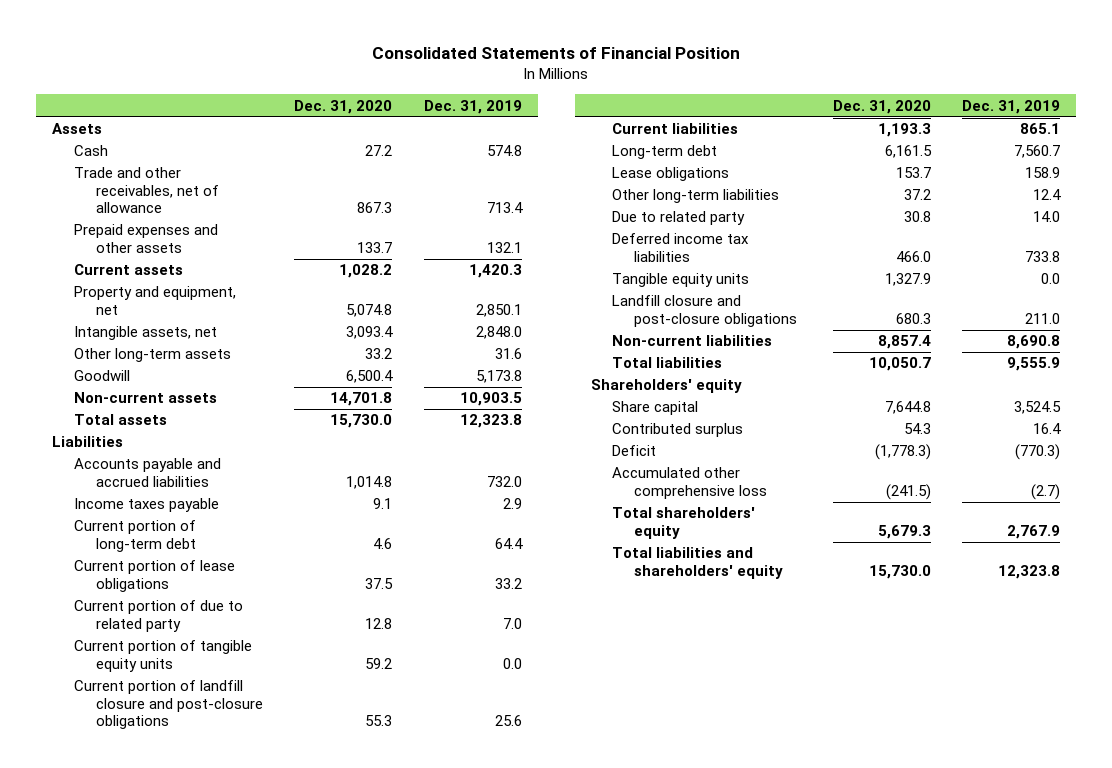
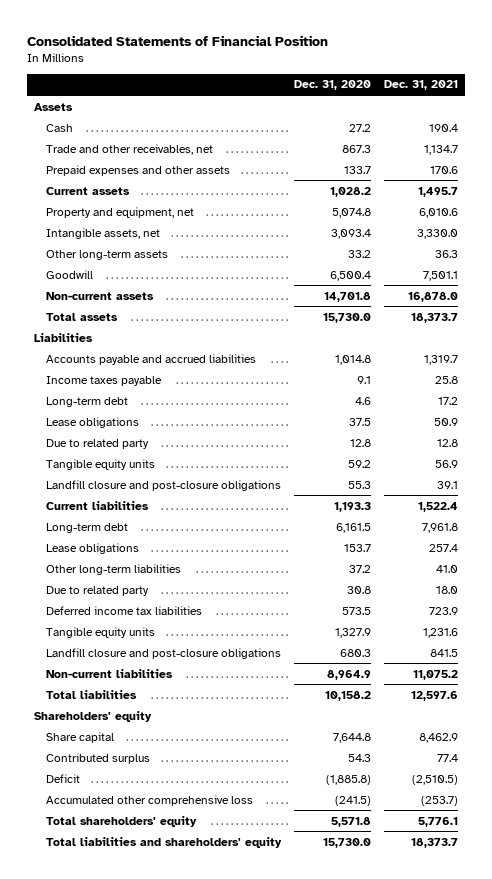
[423,99,522,114] Dec. 31, 2019 -> none
none -> [384,80,459,91] Dec. 31, 2021
[73,167,219,214] Trade and other receivables, net of allowance -> [46,143,214,155] Trade and other receivables, net
[73,520,196,552] Current portion of long-term debt -> [46,396,129,407] Long-term debt
[73,560,235,592] Current portion of lease obligations -> [46,416,140,428] Lease obligations
[73,600,243,632] Current portion of due to related party -> [46,438,150,449] Due to related party
[73,640,252,672] Current portion of tangible equity units -> [46,458,156,470] Tangible equity units
[73,680,263,730] Current portion of landfill closure and post-closure obligations -> [46,479,282,491] Landfill closure and post-closure obligations
[895,250,931,262] 466.0 -> [342,606,372,615] 573.5
[877,335,931,350] 8,857.4 -> [327,669,372,680] 8,964.9
[868,357,931,372] 10,050.7 -> [325,690,372,701] 10,158.2
[874,444,931,461] (1,778.3) -> [326,774,372,785] (1,885.8)
[877,524,931,539] 5,679.3 -> [331,816,372,827] 5,571.8

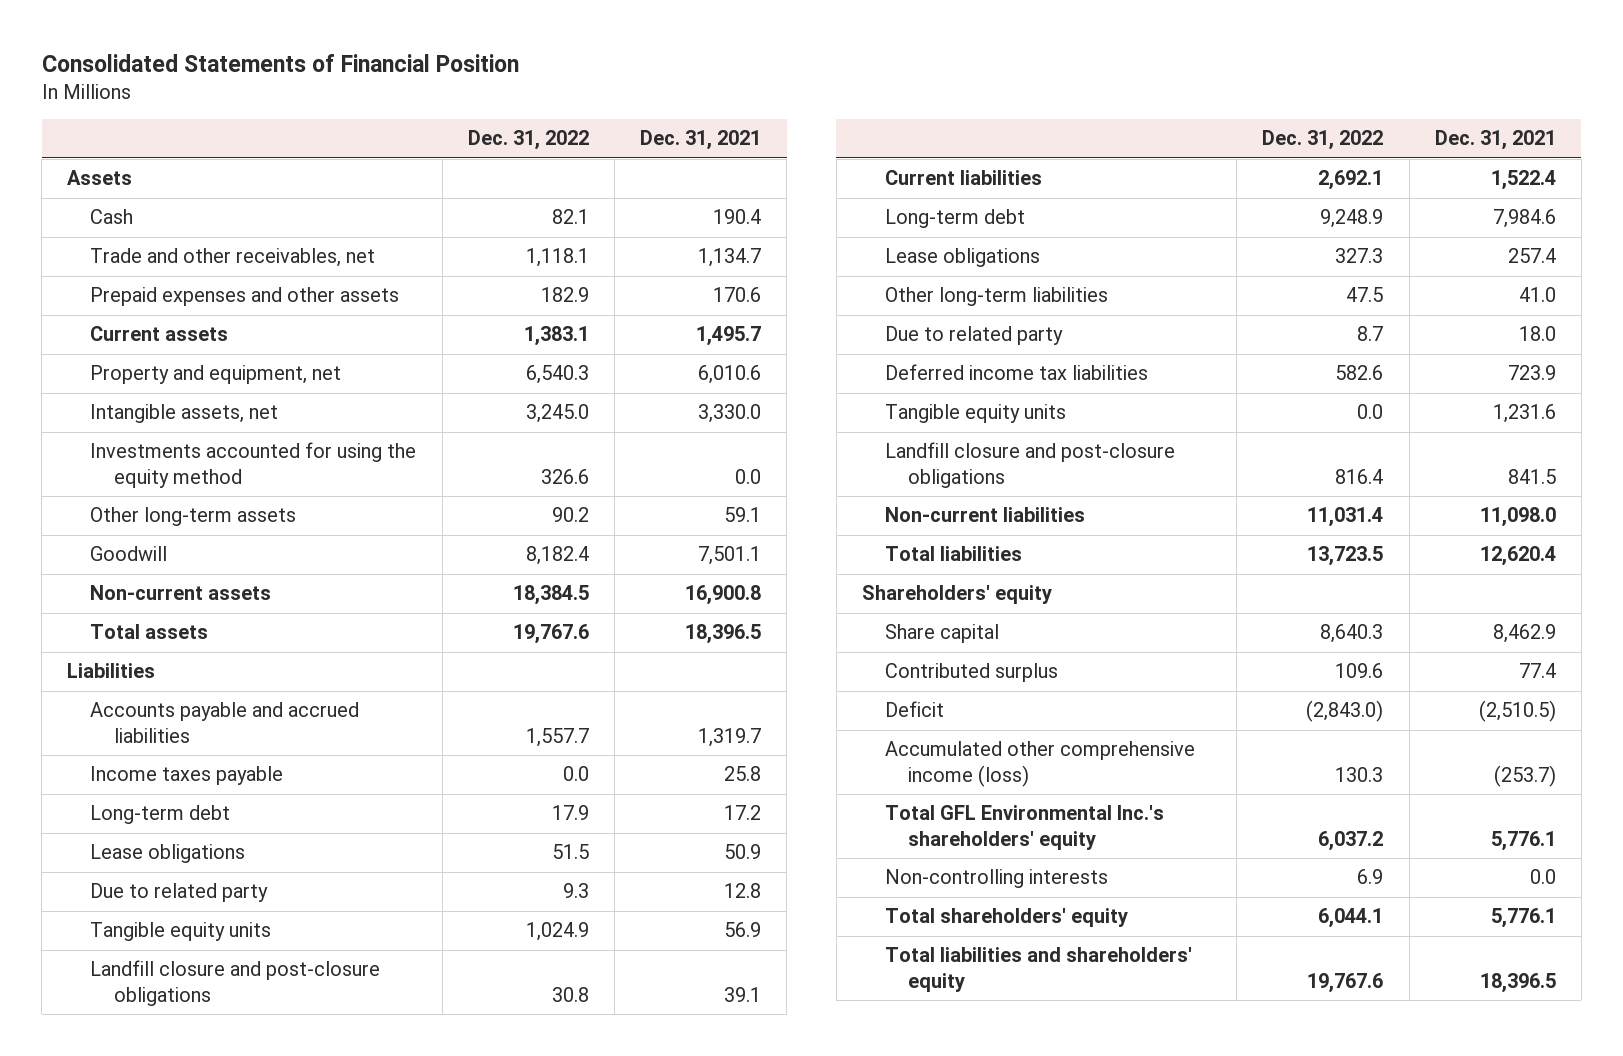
[294,80,372,91] Dec. 31, 2020 -> none
none -> [467,130,589,151] Dec. 31, 2022
none -> [90,442,417,488] Investments accounted for using the equity method
[435,249,459,258] 36.3 -> [724,507,762,523] 59.1
[408,291,459,302] 16,878.0 -> [685,585,762,606] 16,900.8
[411,312,459,323] 18,373.7 -> [685,624,762,645] 18,396.5
[422,522,459,533] 7,961.8 -> [1492,209,1556,229] 7,984.6
[413,669,459,680] 11,075.2 -> [1479,507,1556,528] 11,098.0
[411,690,459,701] 12,597.6 -> [1479,546,1556,567] 12,620.4
[46,794,254,806] Accumulated other comprehensive loss -> [885,741,1196,787] Accumulated other comprehensive income (loss)
none -> [885,805,1165,850] Total GFL Environmental Inc.'s shareholders' equity
none -> [885,869,1109,889] Non-controlling interests
[411,837,459,848] 18,373.7 -> [1479,972,1556,993] 18,396.5

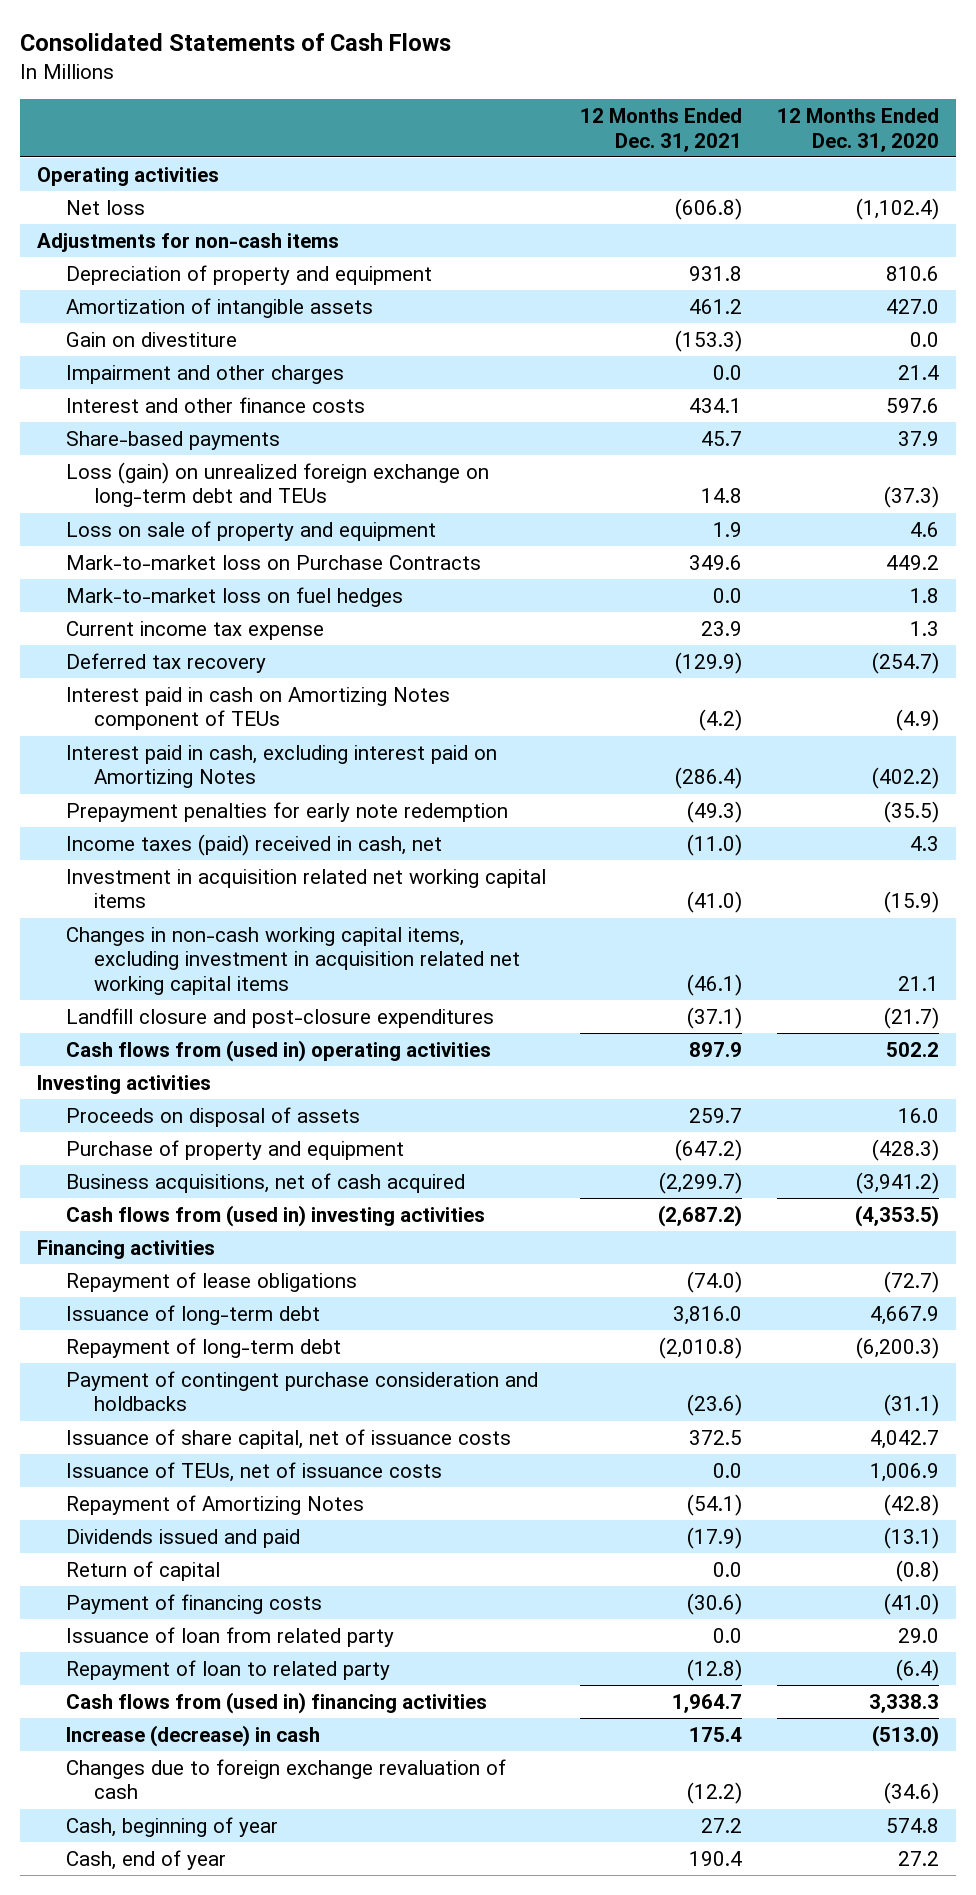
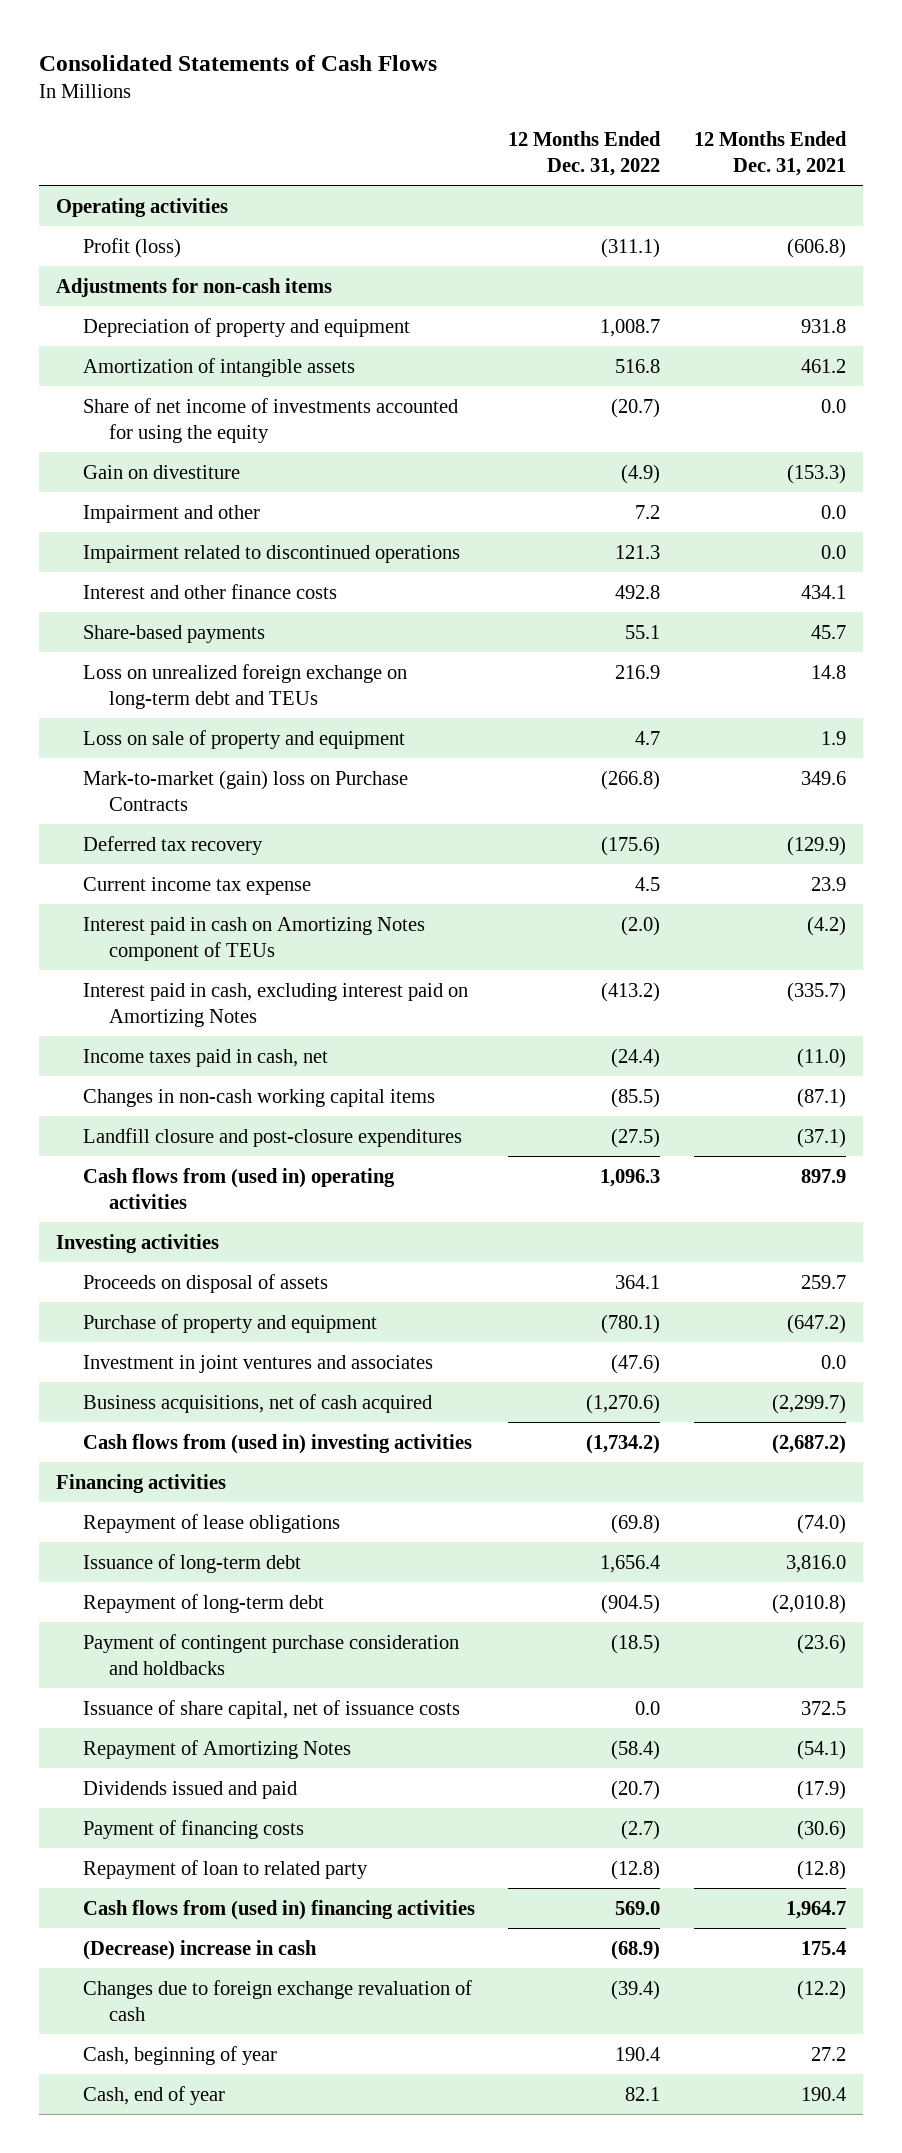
[776,107,939,152] 12 Months Ended Dec. 31, 2020 -> none
none -> [508,130,662,176] 12 Months Ended Dec. 31, 2022
[65,199,145,215] Net loss -> [82,237,181,258] Profit (loss)
none -> [82,397,458,443] Share of net income of investments accounted for using the equity
[65,364,344,384] Impairment and other charges -> [82,504,260,523] Impairment and other
none -> [82,544,460,563] Impairment related to discontinued operations
[65,461,489,508] Loss (gain) on unrealized foreign exchange on long-term debt and TEUs -> [82,663,407,709] Loss on unrealized foreign exchange on long-term debt and TEUs
[65,586,403,607] Mark-to-market loss on fuel hedges -> none
[65,554,481,570] Mark-to-market loss on Purchase Contracts -> [82,769,408,811] Mark-to-market (gain) loss on Purchase Contracts
[65,620,324,640] Current income tax expense -> [82,876,311,895] Current income tax expense
[65,801,508,822] Prepayment penalties for early note redemption -> none
[65,868,546,909] Investment in acquisition related net working capital items -> none
[675,767,743,790] (286.4) -> [786,981,846,1002] (335.7)
[65,833,442,856] Income taxes (paid) received in cash, net -> [82,1048,328,1067] Income taxes paid in cash, net
[65,926,521,996] Changes in non-cash working capital items, excluding investment in acquisition related net working capital items -> [82,1088,435,1107] Changes in non-cash working capital items
[687,974,743,997] (46.1) -> [796,1087,846,1108] (87.1)
none -> [82,1354,433,1373] Investment in joint ventures and associates
[65,1461,442,1482] Issuance of TEUs, net of issuance costs -> none
[65,1560,220,1581] Return of capital -> none
[65,1626,394,1647] Issuance of loan from related party -> none
[65,1724,320,1747] Increase (decrease) in cash -> [82,1939,317,1960] (Decrease) increase in cash

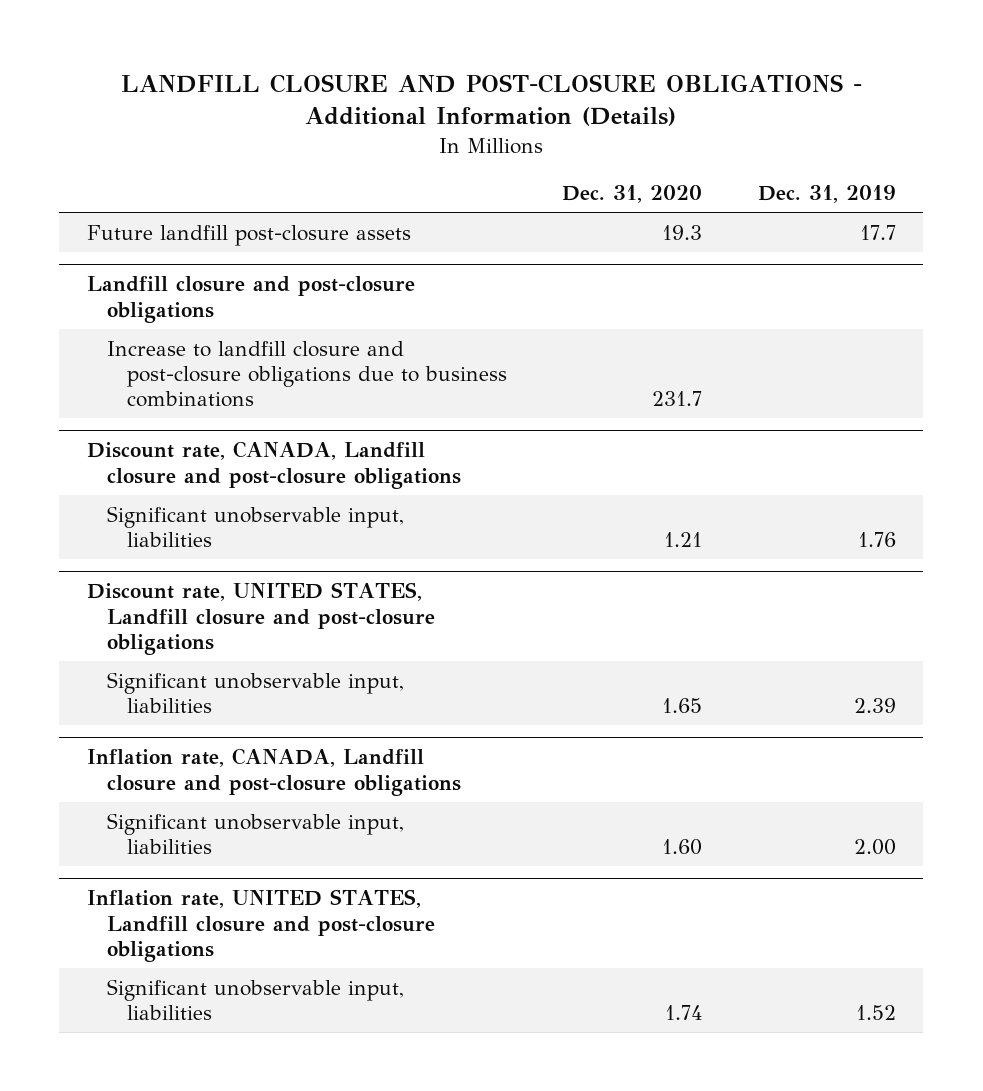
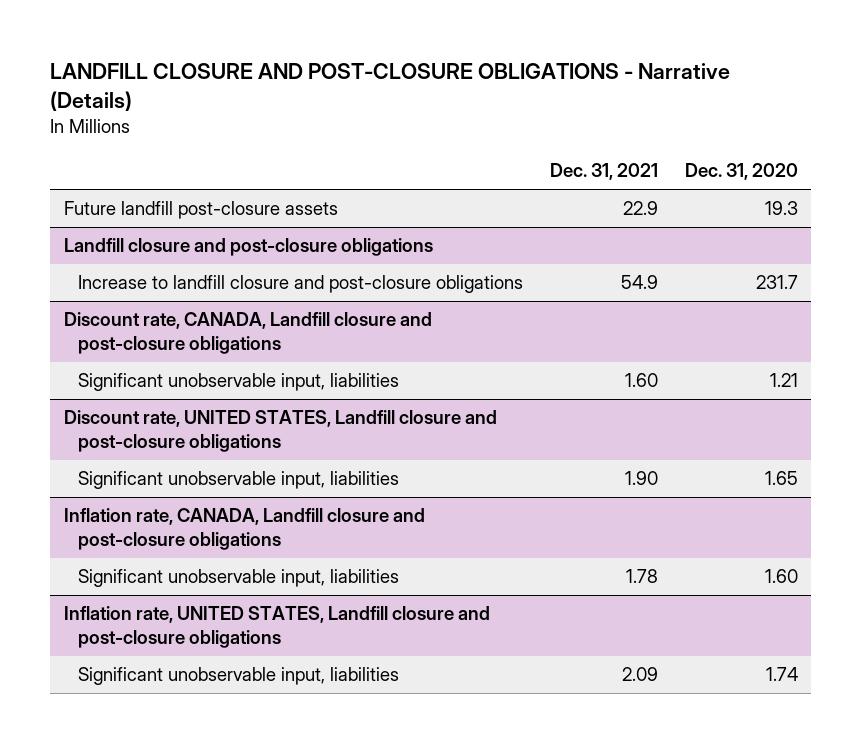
[121,73,863,127] LANDFILL CLOSURE AND POST-CLOSURE OBLIGATIONS - Additional Information (Details) -> [50,63,731,112] LANDFILL CLOSURE AND POST-CLOSURE OBLIGATIONS - Narrative (Details)
[757,185,896,204] Dec. 31, 2019 -> none
none -> [549,163,658,181] Dec. 31, 2021
[106,340,507,408] Increase to landfill closure and post-closure obligations due to business combinations -> [77,275,523,294] Increase to landfill closure and post-closure obligations

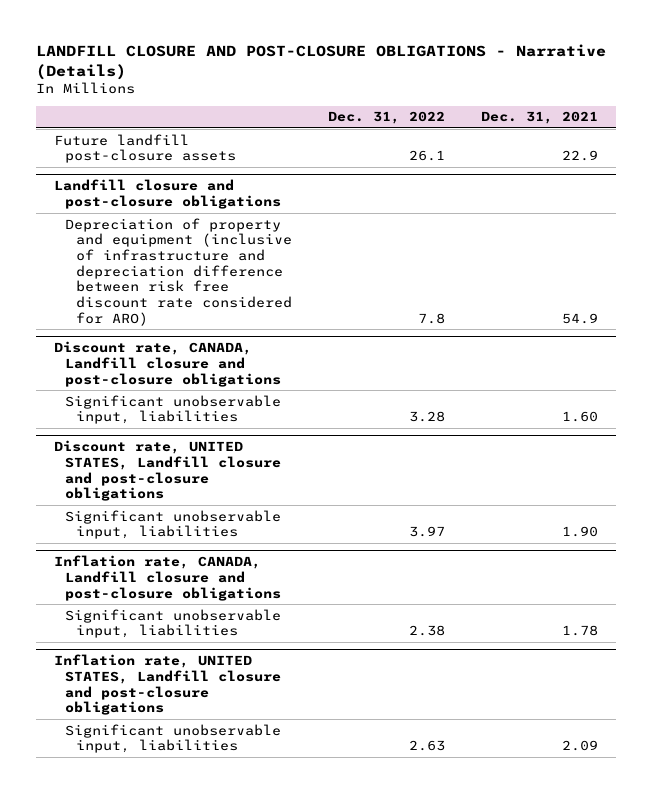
[684,163,798,181] Dec. 31, 2020 -> none
none -> [328,111,446,125] Dec. 31, 2022
[77,275,523,294] Increase to landfill closure and post-closure obligations -> [65,217,293,326] Depreciation of property and equipment (inclusive of infrastructure and depreciation difference between risk free discount rate considered for ARO)

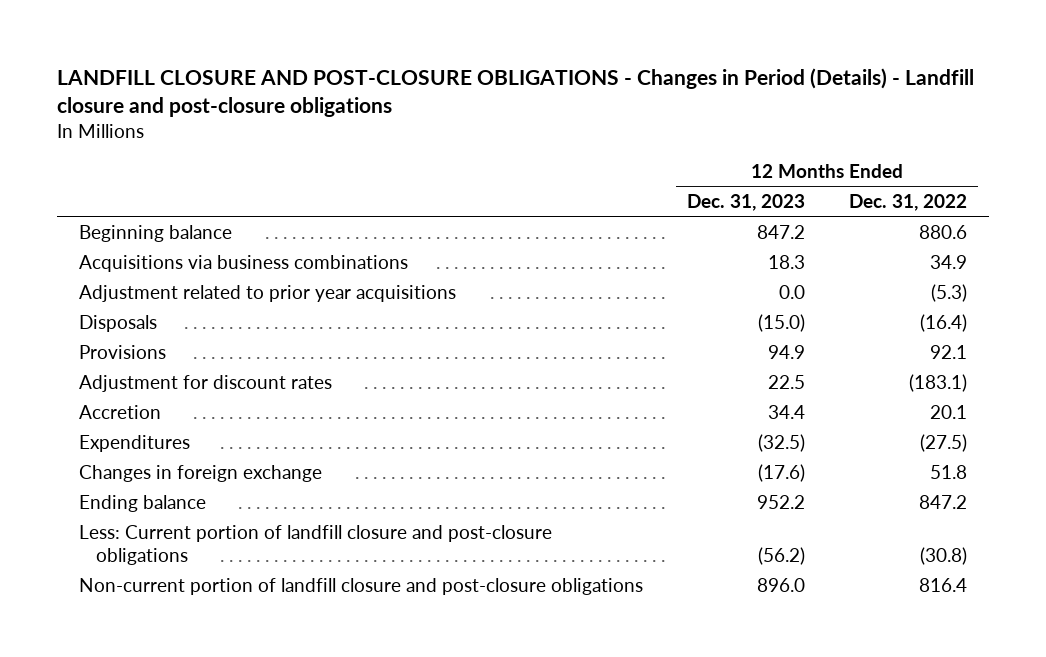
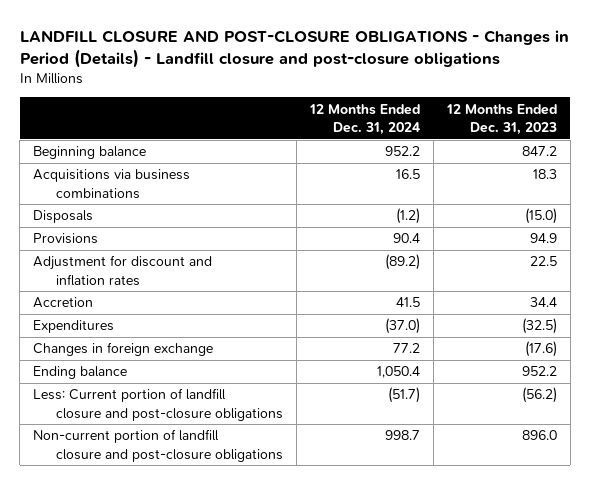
[848,193,967,211] Dec. 31, 2022 -> none
none -> [308,103,420,136] 12 Months Ended Dec. 31, 2024
[78,284,456,302] Adjustment related to prior year acquisitions -> none
[78,374,332,392] Adjustment for discount rates -> [33,255,213,286] Adjustment for discount and inflation rates

